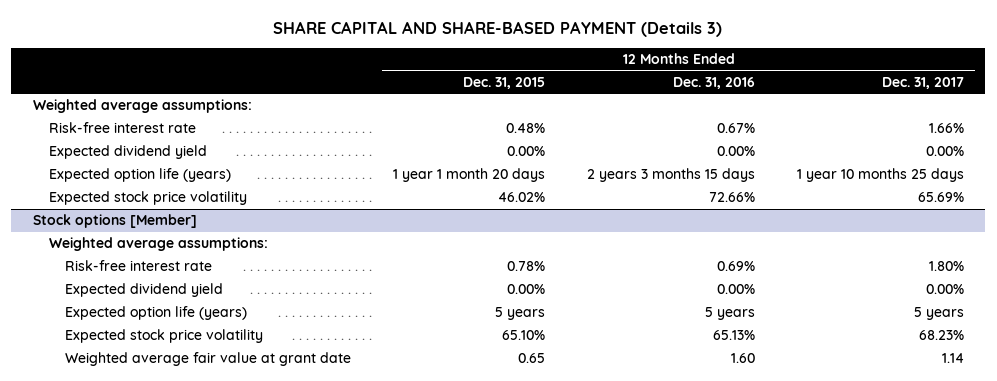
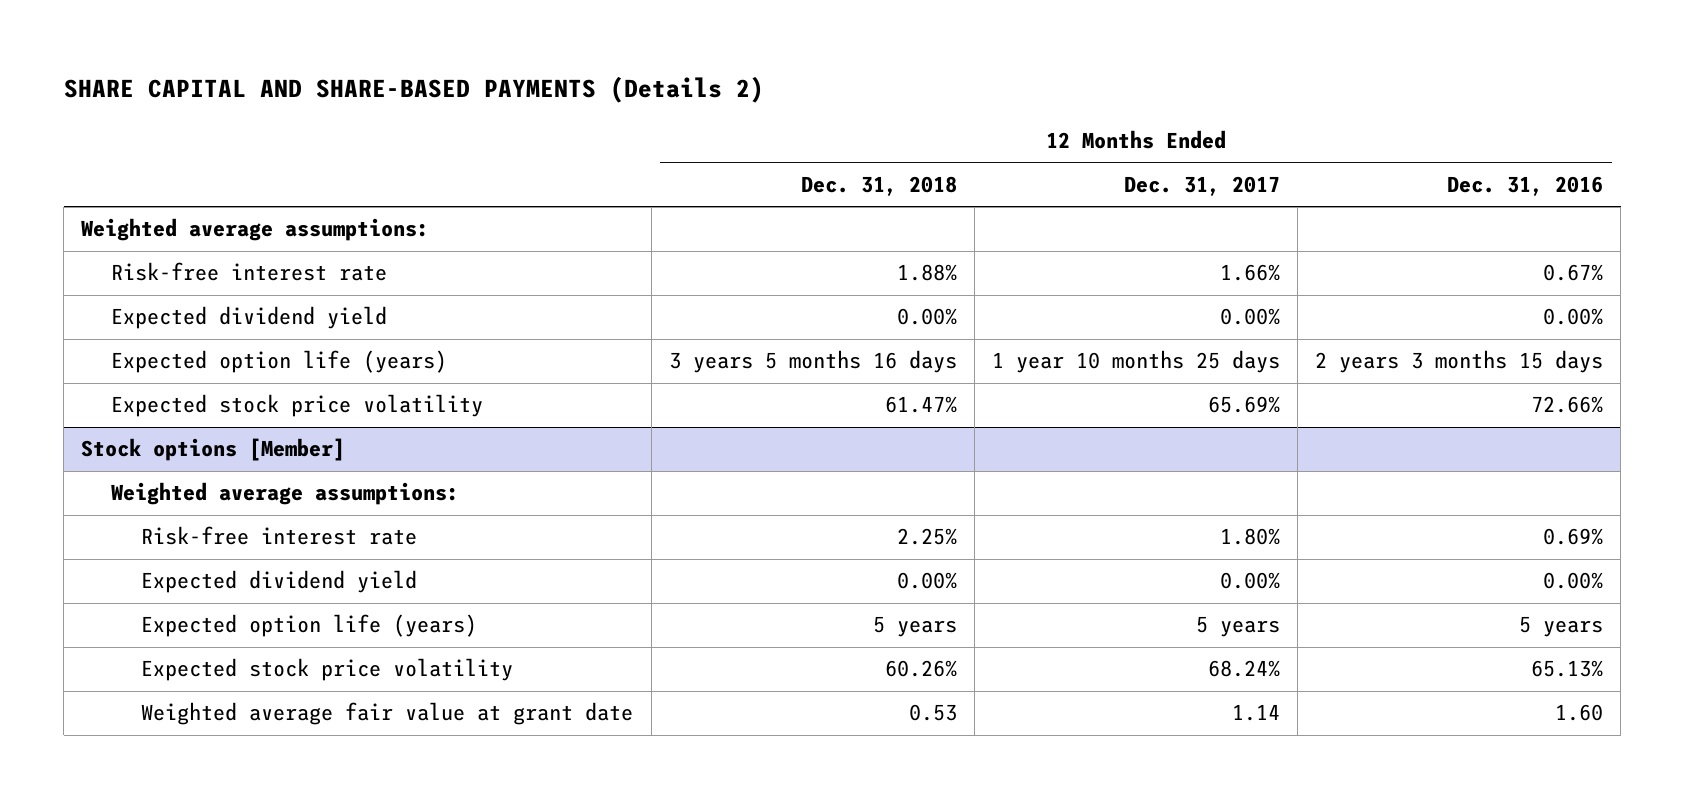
[273,20,723,37] SHARE CAPITAL AND SHARE-BASED PAYMENT (Details 3) -> [63,76,764,104] SHARE CAPITAL AND SHARE-BASED PAYMENTS (Details 2)
[462,76,545,89] Dec. 31, 2015 -> none
none -> [800,175,957,196] Dec. 31, 2018
[919,330,965,341] 68.23% -> [1207,660,1280,678] 68.24%

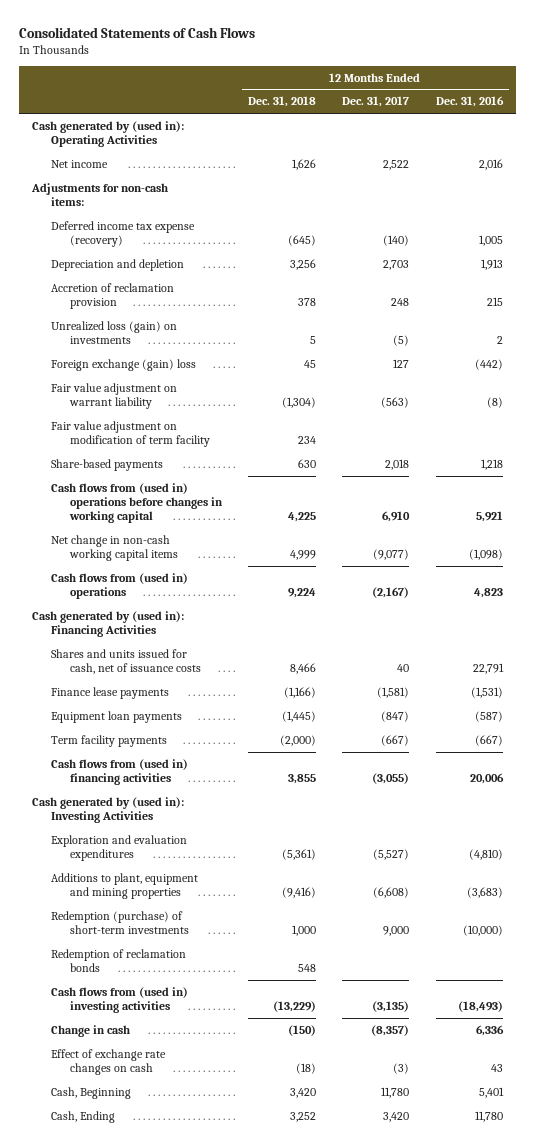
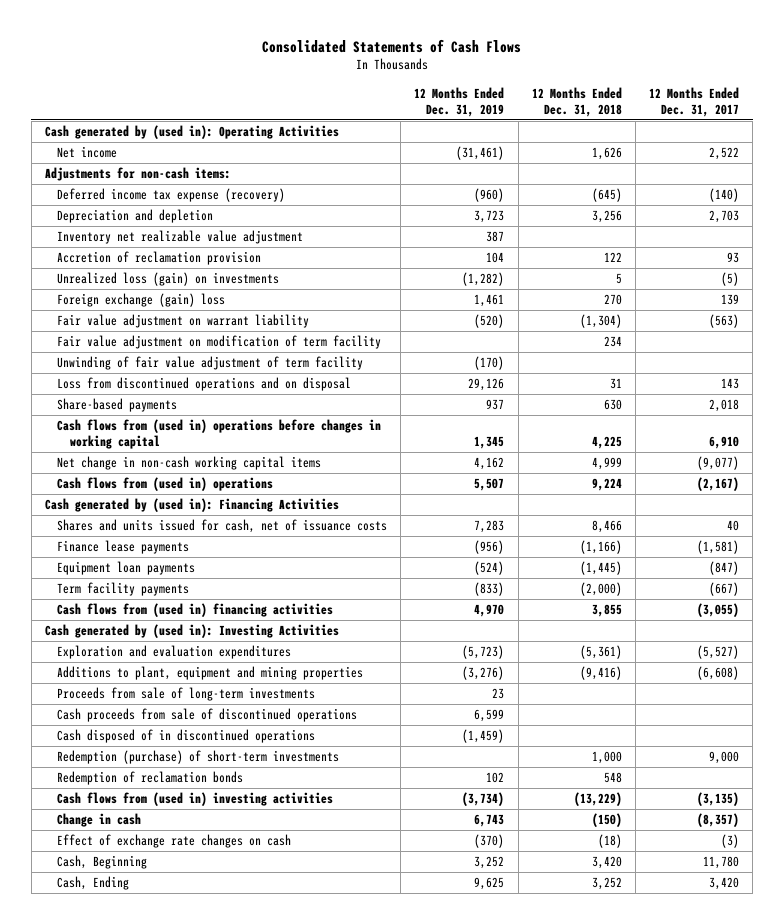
[435,96,504,108] Dec. 31, 2016 -> none
none -> [414,86,505,117] 12 Months Ended Dec. 31, 2019
none -> [57,230,304,245] Inventory net realizable value adjustment
[298,298,317,307] 378 -> [603,252,622,263] 122
[391,298,410,307] 248 -> [727,252,740,264] 93
[304,359,317,368] 45 -> [603,294,622,306] 270
[393,358,410,368] 127 -> [721,294,740,306] 139
none -> [57,356,364,371] Unwinding of fair value adjustment of term facility
none -> [57,377,352,392] Loss from discontinued operations and on disposal
none -> [57,687,316,702] Proceeds from sale of long-term investments
none -> [57,708,358,723] Cash proceeds from sale of discontinued operations
none -> [57,729,316,744] Cash disposed of in discontinued operations

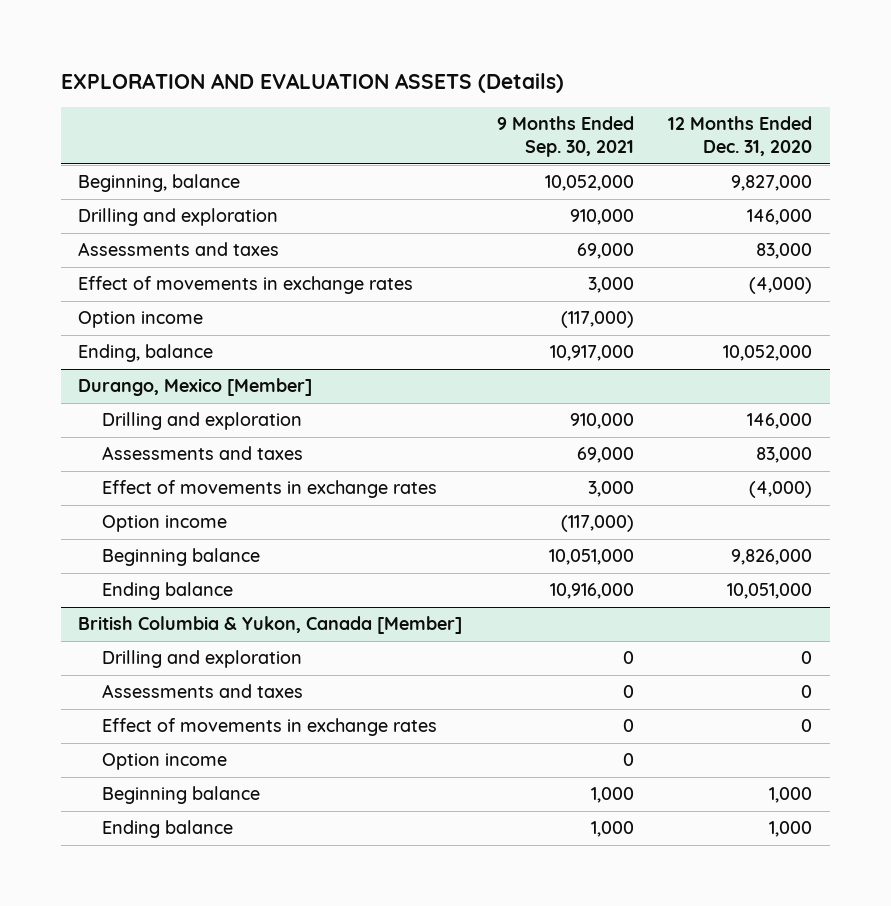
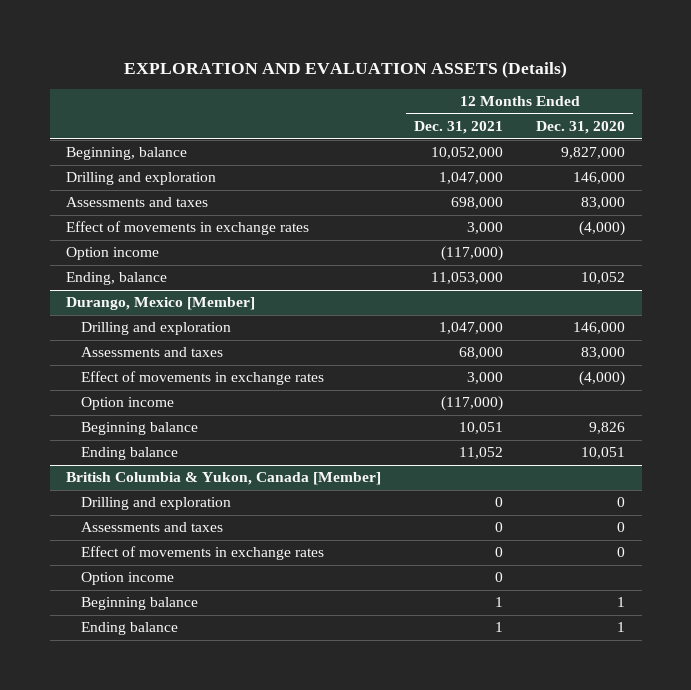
[496,116,634,158] 9 Months Ended Sep. 30, 2021 -> none
none -> [414,121,504,135] Dec. 31, 2021
[723,345,813,362] 10,052,000 -> [581,272,626,285] 10,052
[731,549,813,566] 9,826,000 -> [589,422,626,435] 9,826
[727,583,813,600] 10,051,000 -> [581,447,626,460] 10,051
[769,787,813,804] 1,000 -> [617,597,626,608] 1
[769,821,813,838] 1,000 -> [617,622,626,633] 1

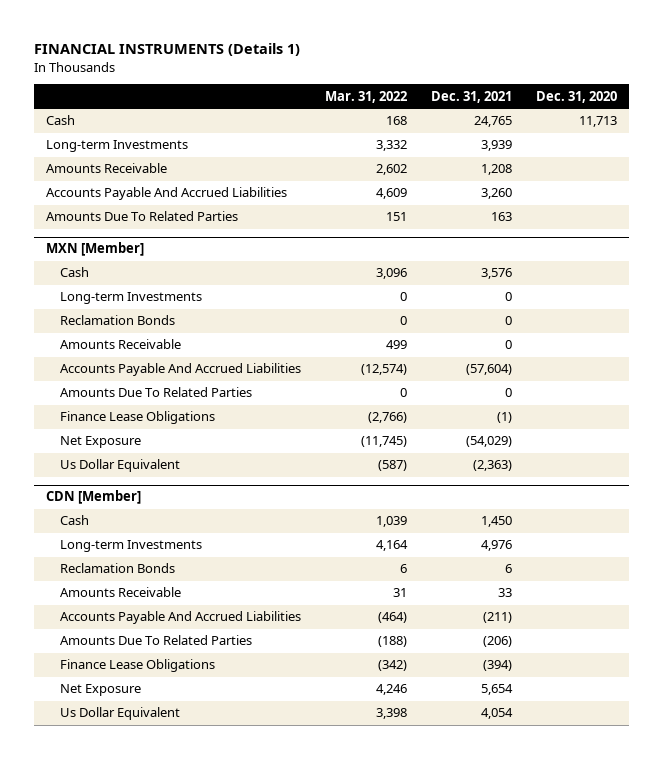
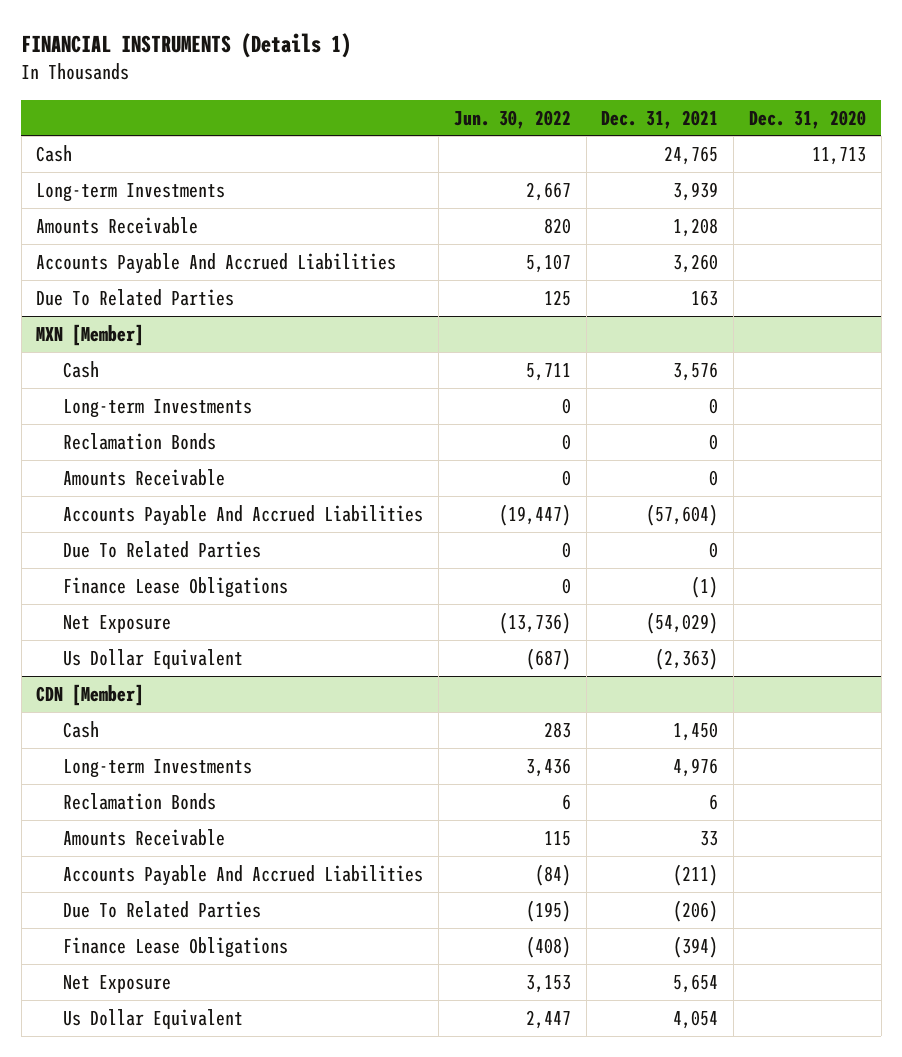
[325,90,408,103] Mar. 31, 2022 -> none
none -> [453,109,571,129] Jun. 30, 2022
[46,211,239,222] Amounts Due To Related Parties -> [36,288,235,306] Due To Related Parties
[60,387,253,398] Amounts Due To Related Parties -> [63,540,262,558] Due To Related Parties
[60,635,253,646] Amounts Due To Related Parties -> [63,900,262,918] Due To Related Parties

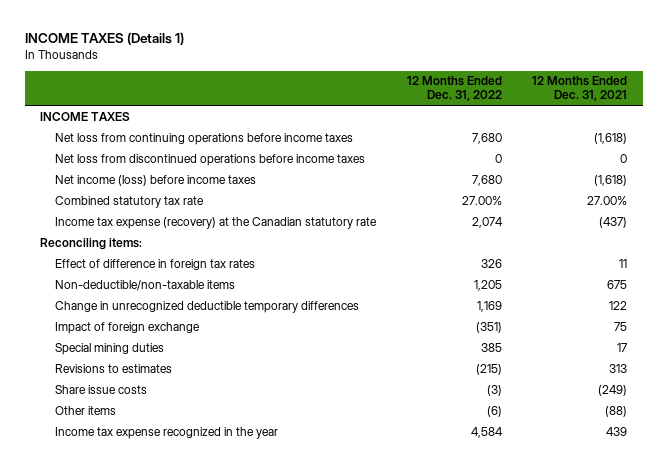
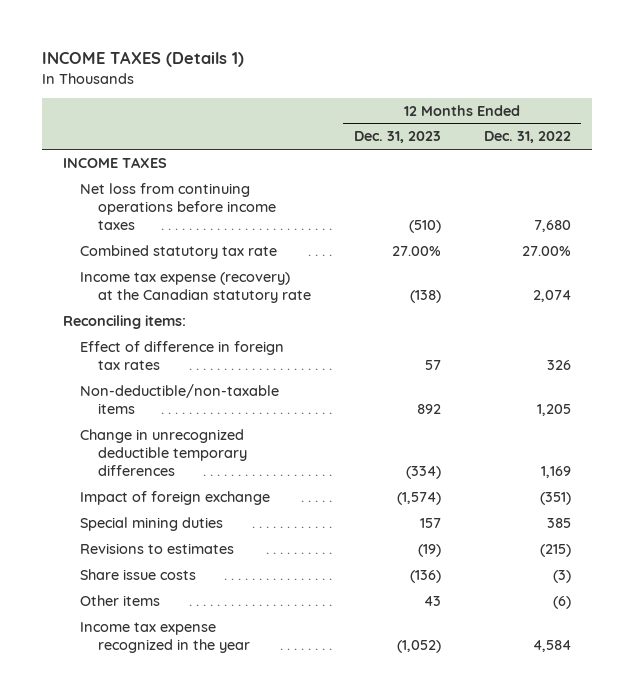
[532,76,628,102] 12 Months Ended Dec. 31, 2021 -> none
none -> [353,131,441,144] Dec. 31, 2023
[55,153,366,166] Net loss from discontinued operations before income taxes -> none
[55,174,257,186] Net income (loss) before income taxes -> none

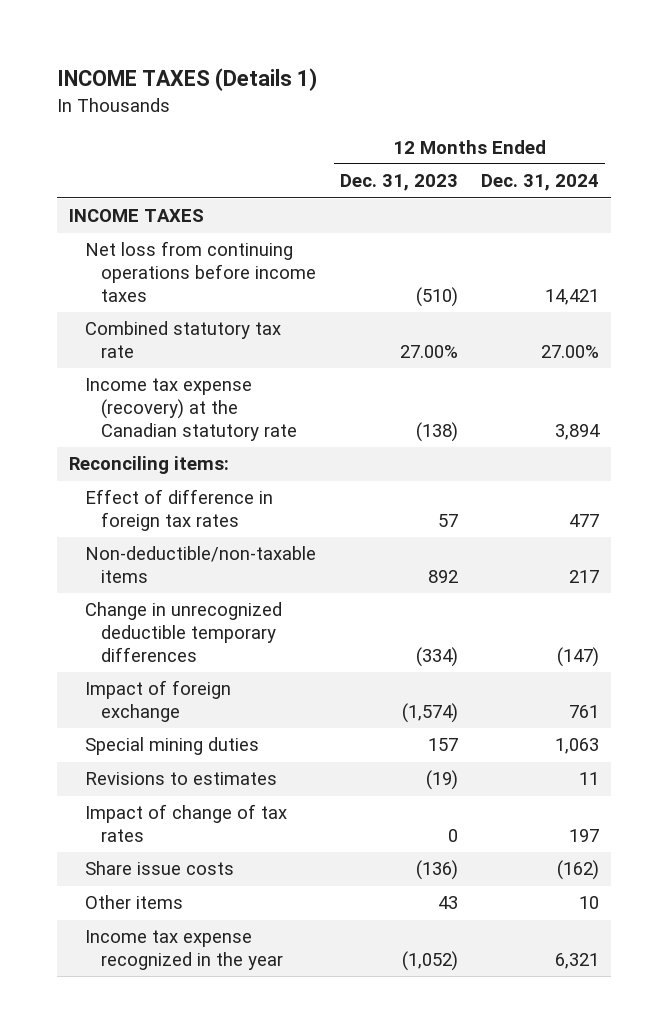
[483,131,571,144] Dec. 31, 2022 -> none
none -> [481,174,600,192] Dec. 31, 2024
none -> [85,804,288,843] Impact of change of tax rates

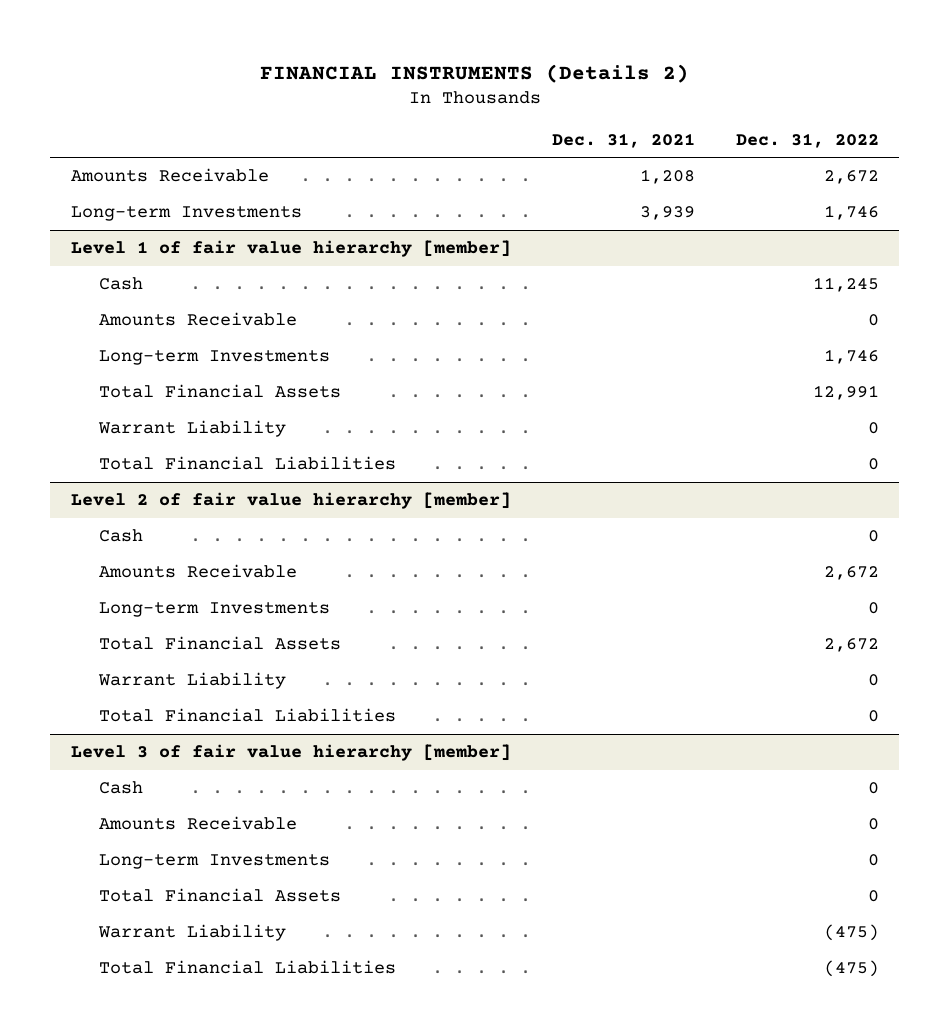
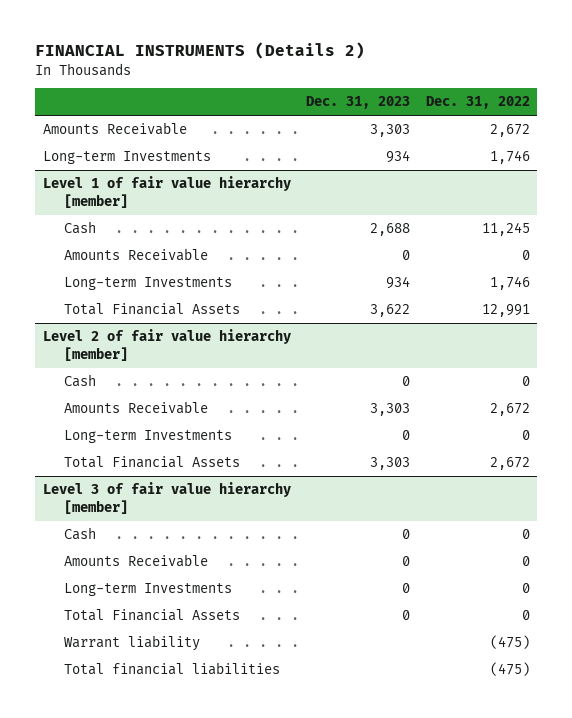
[551,132,695,148] Dec. 31, 2021 -> none
none -> [306,96,411,110] Dec. 31, 2023
[97,420,286,438] Warrant Liability -> none
[98,456,396,471] Total Financial Liabilities -> none
[97,672,286,690] Warrant Liability -> none
[98,708,396,723] Total Financial Liabilities -> none
[97,924,286,942] Warrant Liability -> [63,635,200,652] Warrant liability
[98,960,396,975] Total Financial Liabilities -> [63,662,280,676] Total financial liabilities

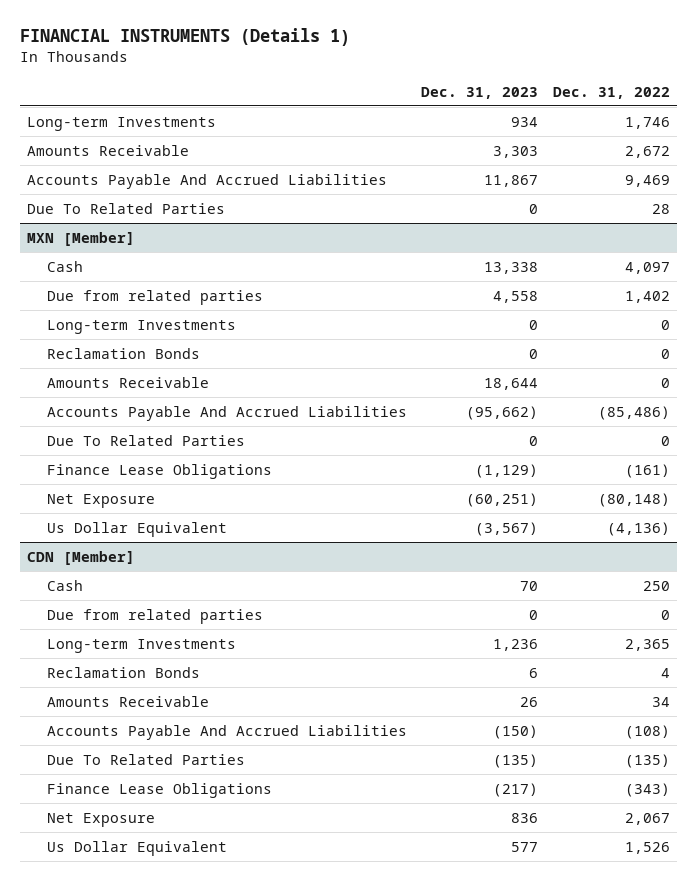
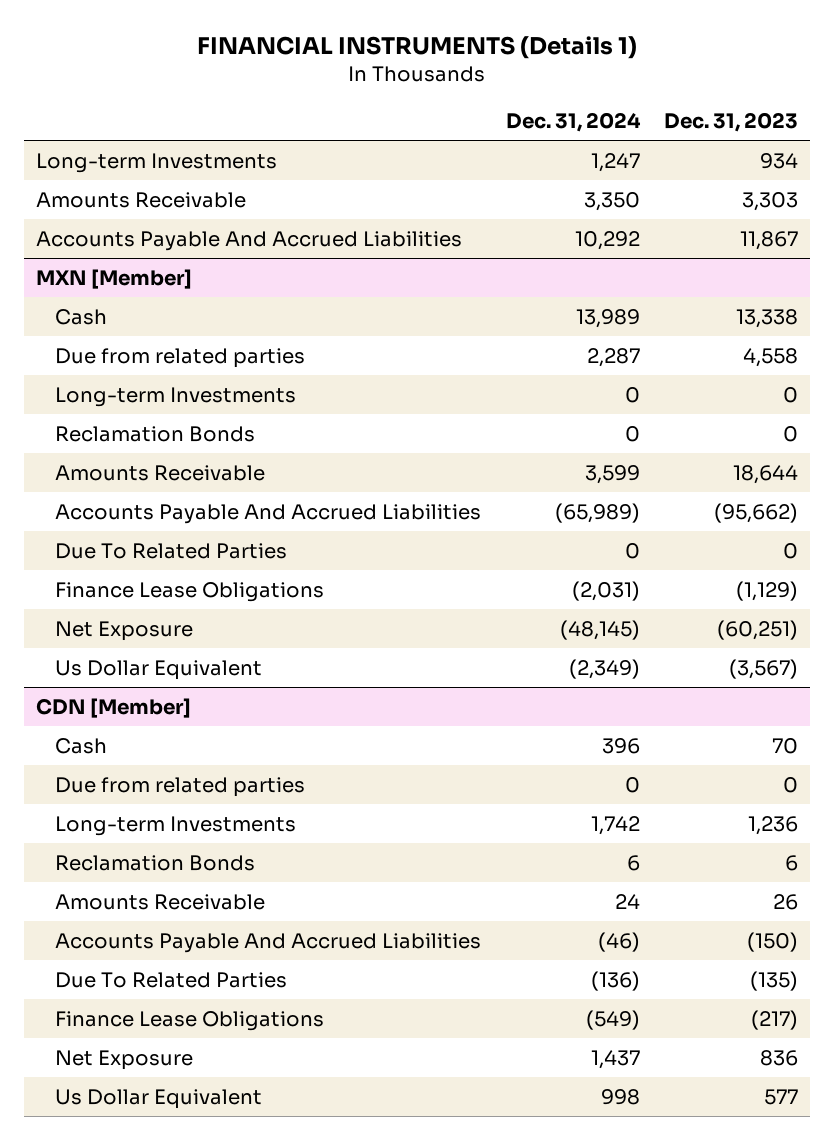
[553,86,671,99] Dec. 31, 2022 -> none
none -> [505,111,641,132] Dec. 31, 2024
[27,202,226,214] Due To Related Parties -> none

